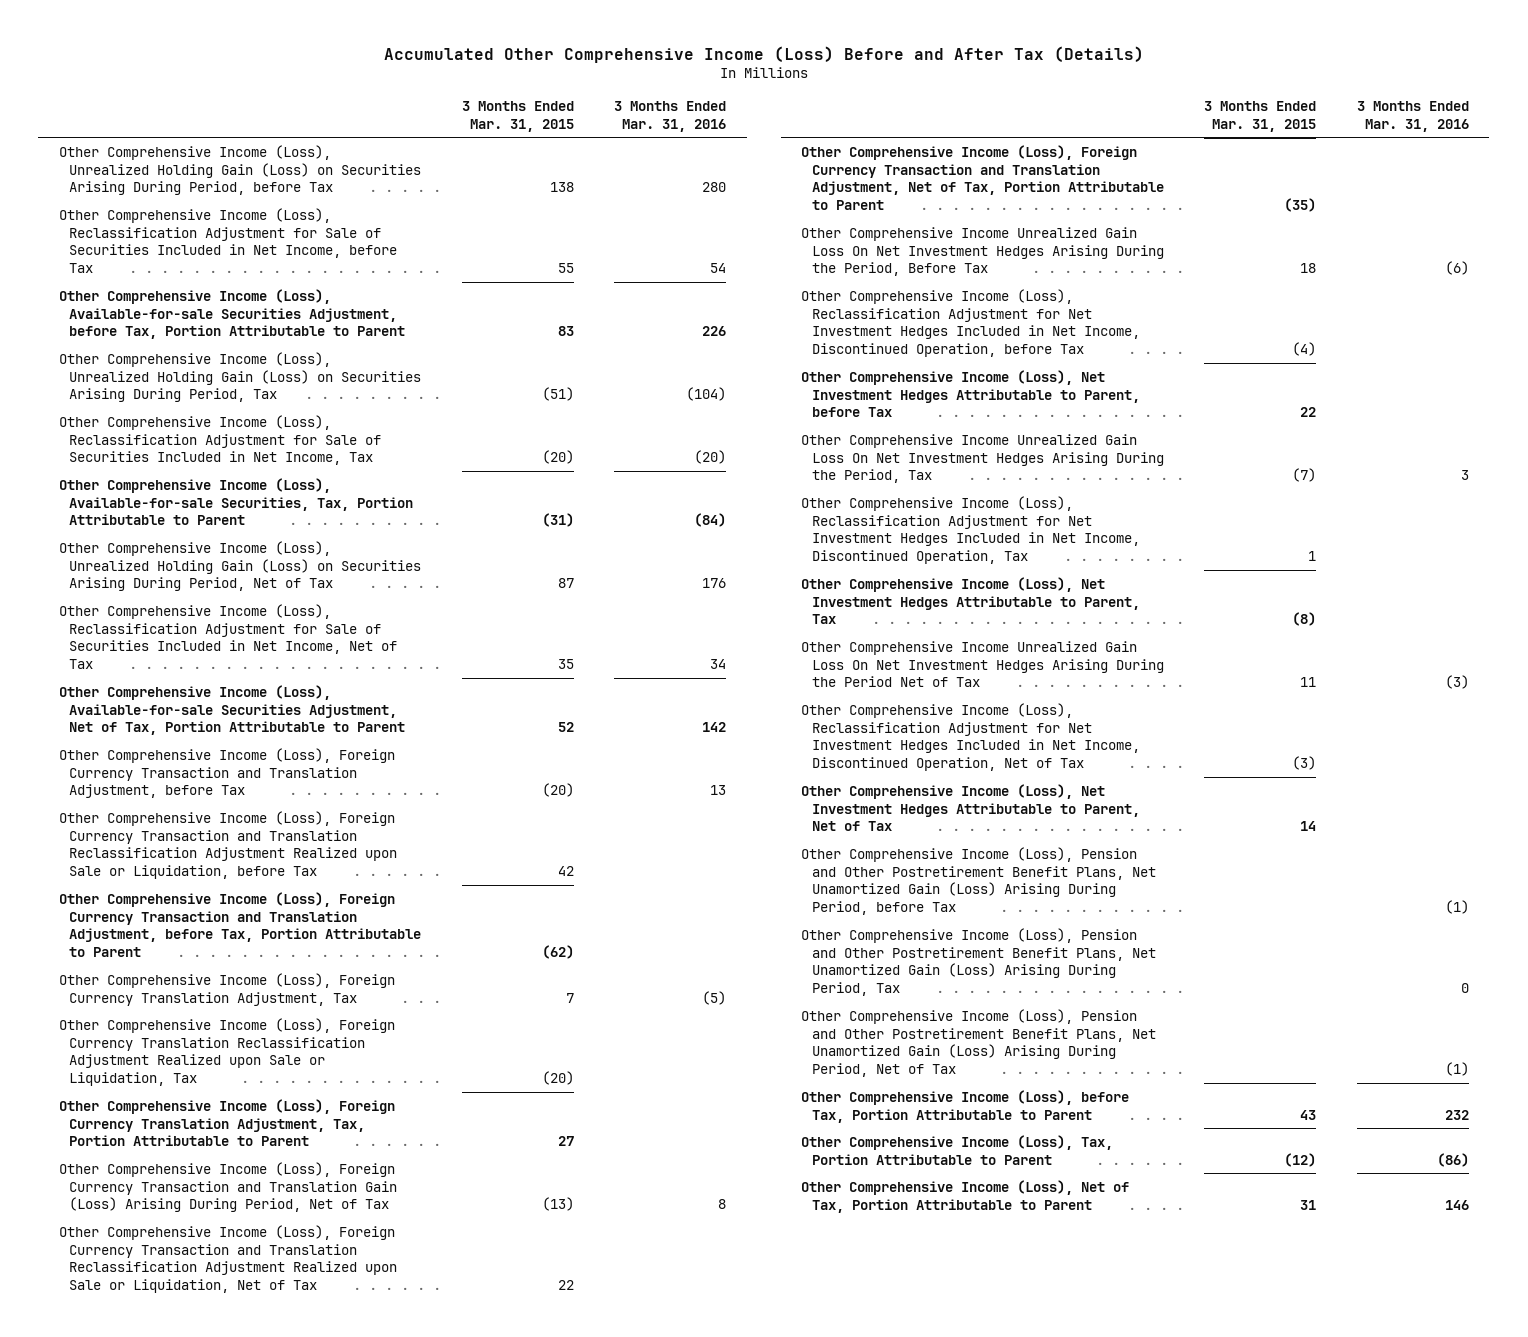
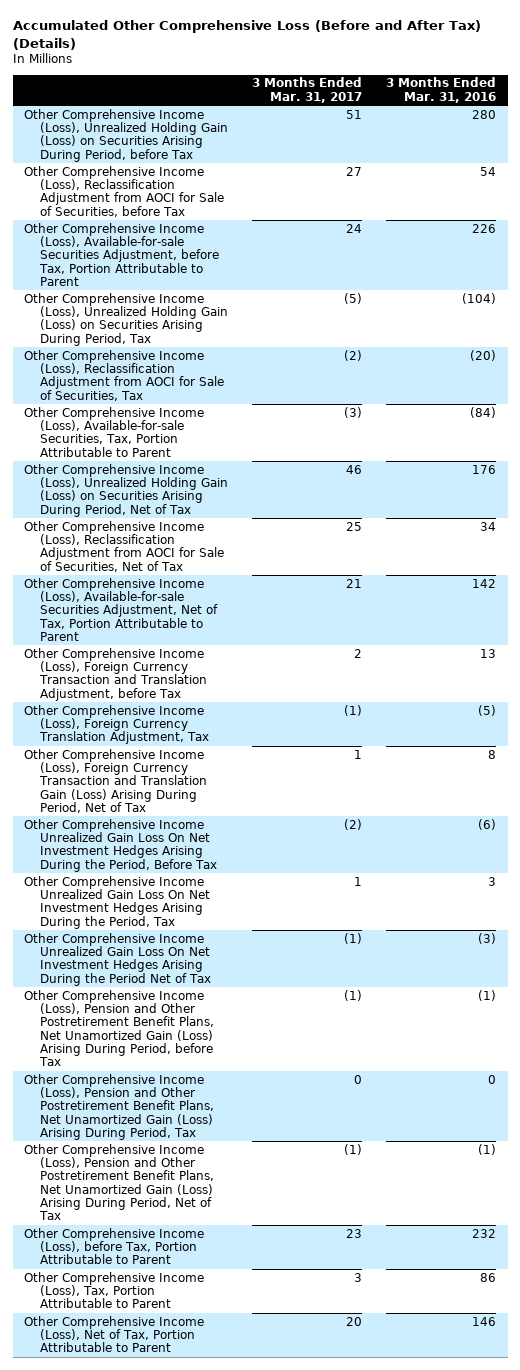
[383,45,1144,63] Accumulated Other Comprehensive Income (Loss) Before and After Tax (Details) -> [12,20,481,50] Accumulated Other Comprehensive Loss (Before and After Tax) (Details)
[461,100,574,132] 3 Months Ended Mar. 31, 2015 -> none
none -> [252,77,363,103] 3 Months Ended Mar. 31, 2017
[58,207,397,273] Other Comprehensive Income (Loss), Reclassification Adjustment for Sale of Securities Included in Net Income, before Tax -> [24,165,225,217] Other Comprehensive Income (Loss), Reclassification Adjustment from AOCI for Sale of Securities, before Tax
[58,414,381,466] Other Comprehensive Income (Loss), Reclassification Adjustment for Sale of Securities Included in Net Income, Tax -> [24,349,225,401] Other Comprehensive Income (Loss), Reclassification Adjustment from AOCI for Sale of Securities, Tax
[58,603,397,669] Other Comprehensive Income (Loss), Reclassification Adjustment for Sale of Securities Included in Net Income, Net of Tax -> [24,520,225,572] Other Comprehensive Income (Loss), Reclassification Adjustment from AOCI for Sale of Securities, Net of Tax
[58,810,397,879] Other Comprehensive Income (Loss), Foreign Currency Transaction and Translation Reclassification Adjustment Realized upon Sale or Liquidation, before Tax -> none
[58,891,421,957] Other Comprehensive Income (Loss), Foreign Currency Transaction and Translation Adjustment, before Tax, Portion Attributable to Parent -> none
[58,1017,395,1086] Other Comprehensive Income (Loss), Foreign Currency Translation Reclassification Adjustment Realized upon Sale or Liquidation, Tax -> none
[58,1098,395,1147] Other Comprehensive Income (Loss), Foreign Currency Translation Adjustment, Tax, Portion Attributable to Parent -> none
[58,1224,397,1293] Other Comprehensive Income (Loss), Foreign Currency Transaction and Translation Reclassification Adjustment Realized upon Sale or Liquidation, Net of Tax -> none
[801,144,1164,210] Other Comprehensive Income (Loss), Foreign Currency Transaction and Translation Adjustment, Net of Tax, Portion Attributable to Parent -> none
[801,288,1140,357] Other Comprehensive Income (Loss), Reclassification Adjustment for Net Investment Hedges Included in Net Income, Discontinued Operation, before Tax -> none
[801,369,1140,418] Other Comprehensive Income (Loss), Net Investment Hedges Attributable to Parent, before Tax -> none
[801,495,1140,564] Other Comprehensive Income (Loss), Reclassification Adjustment for Net Investment Hedges Included in Net Income, Discontinued Operation, Tax -> none
[801,576,1140,625] Other Comprehensive Income (Loss), Net Investment Hedges Attributable to Parent, Tax -> none
[801,702,1140,771] Other Comprehensive Income (Loss), Reclassification Adjustment for Net Investment Hedges Included in Net Income, Discontinued Operation, Net of Tax -> none
[801,783,1140,832] Other Comprehensive Income (Loss), Net Investment Hedges Attributable to Parent, Net of Tax -> none
[1436,1152,1469,1167] (86) -> [479,1272,496,1282] 86

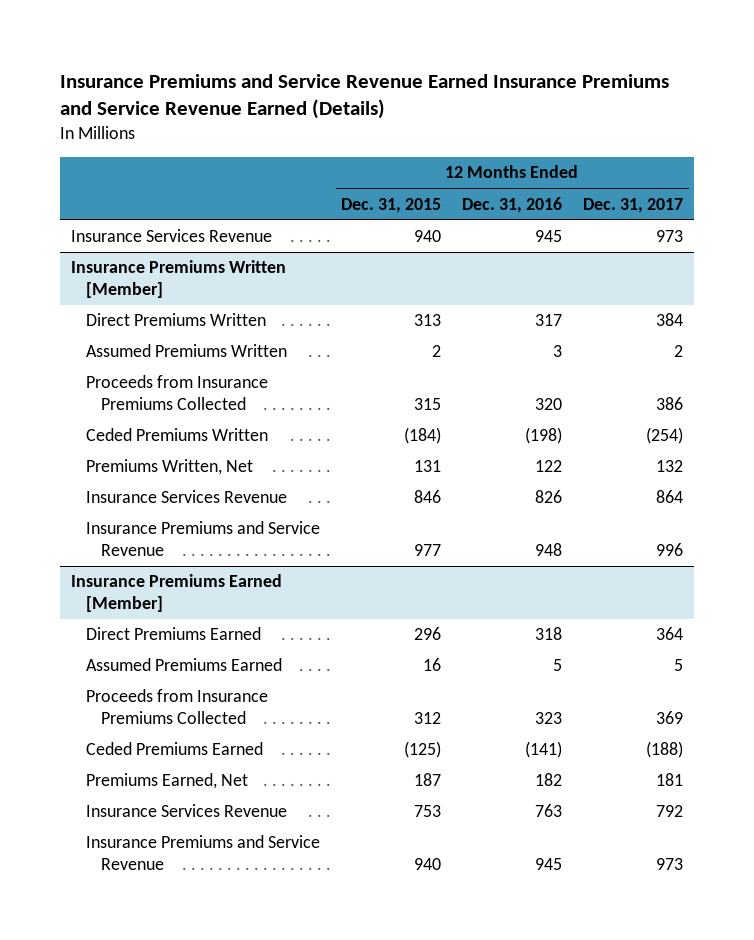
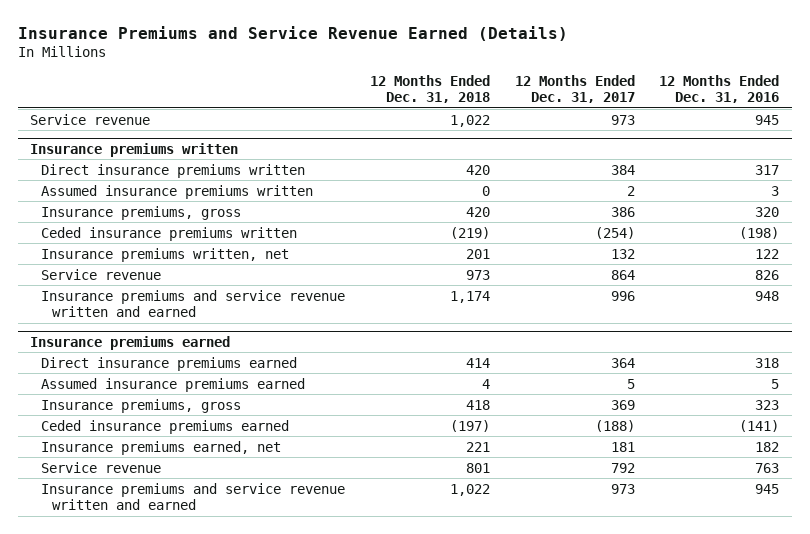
[60,73,670,120] Insurance Premiums and Service Revenue Earned Insurance Premiums and Service Revenue Earned (Details) -> [18,25,569,41] Insurance Premiums and Service Revenue Earned (Details)
[341,197,442,213] Dec. 31, 2015 -> none
none -> [370,74,491,104] 12 Months Ended Dec. 31, 2018
[70,229,272,243] Insurance Services Revenue -> [30,113,151,125] Service revenue
[70,260,286,298] Insurance Premiums Written [Member] -> [30,142,239,157] Insurance premiums written
[85,313,266,327] Direct Premiums Written -> [41,163,306,178] Direct insurance premiums written
[85,344,287,358] Assumed Premiums Written -> [41,184,314,199] Assumed insurance premiums written
[85,375,268,410] Proceeds from Insurance Premiums Collected -> [41,205,242,220] Insurance premiums, gross
[85,428,268,442] Ceded Premiums Written -> [41,226,298,241] Ceded insurance premiums written
[85,459,253,476] Premiums Written, Net -> [41,247,290,262] Insurance premiums written, net
[85,490,287,504] Insurance Services Revenue -> [41,268,162,280] Service revenue
[85,521,320,556] Insurance Premiums and Service Revenue -> [41,289,346,317] Insurance premiums and service revenue written and earned
[70,574,282,612] Insurance Premiums Earned [Member] -> [30,335,231,350] Insurance premiums earned
[85,627,261,641] Direct Premiums Earned -> [41,356,298,371] Direct insurance premiums earned
[85,658,282,672] Assumed Premiums Earned -> [41,377,306,392] Assumed insurance premiums earned
[85,689,268,724] Proceeds from Insurance Premiums Collected -> [41,398,242,413] Insurance premiums, gross
[85,742,263,756] Ceded Premiums Earned -> [41,419,290,434] Ceded insurance premiums earned
[85,773,248,790] Premiums Earned, Net -> [41,440,282,455] Insurance premiums earned, net
[85,804,287,818] Insurance Services Revenue -> [41,461,162,473] Service revenue
[85,835,320,870] Insurance Premiums and Service Revenue -> [41,482,346,510] Insurance premiums and service revenue written and earned

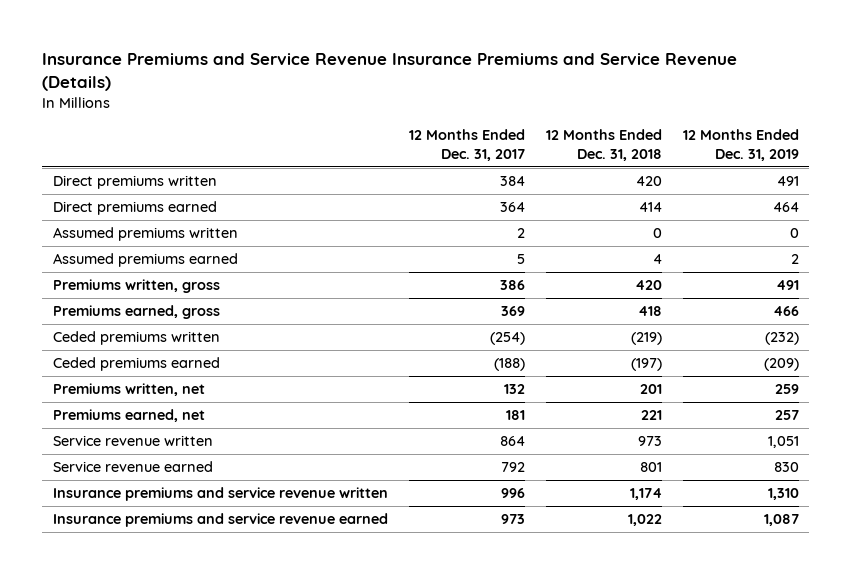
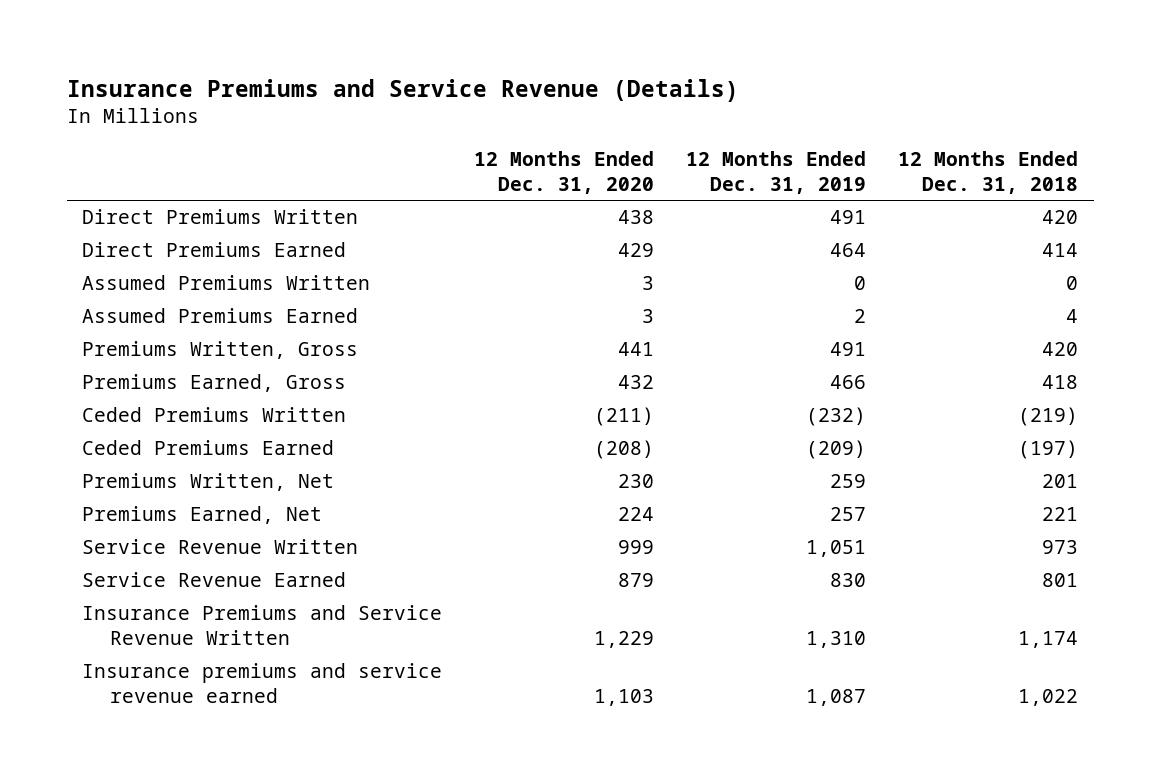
[42,53,738,91] Insurance Premiums and Service Revenue Insurance Premiums and Service Revenue (Details) -> [66,78,739,102] Insurance Premiums and Service Revenue (Details)
[408,129,525,161] 12 Months Ended Dec. 31, 2017 -> none
none -> [474,150,655,194] 12 Months Ended Dec. 31, 2020
[52,175,217,190] Direct premiums written -> [82,209,359,225] Direct Premiums Written
[52,201,217,216] Direct premiums earned -> [82,242,347,258] Direct Premiums Earned
[52,227,238,242] Assumed premiums written -> [82,275,371,291] Assumed Premiums Written
[52,253,238,268] Assumed premiums earned -> [82,308,359,324] Assumed Premiums Earned
[52,279,220,294] Premiums written, gross -> [82,341,359,360] Premiums Written, Gross
[52,305,220,320] Premiums earned, gross -> [82,374,347,393] Premiums Earned, Gross
[52,331,220,346] Ceded premiums written -> [82,407,347,423] Ceded Premiums Written
[52,357,220,372] Ceded premiums earned -> [82,440,335,456] Ceded Premiums Earned
[52,383,205,397] Premiums written, net -> [82,473,335,492] Premiums Written, Net
[52,409,205,423] Premiums earned, net -> [82,506,323,525] Premiums Earned, Net
[52,435,213,447] Service revenue written -> [82,539,359,555] Service Revenue Written
[52,461,213,473] Service revenue earned -> [82,572,347,588] Service Revenue Earned
[52,487,388,502] Insurance premiums and service revenue written -> [82,605,443,646] Insurance Premiums and Service Revenue Written

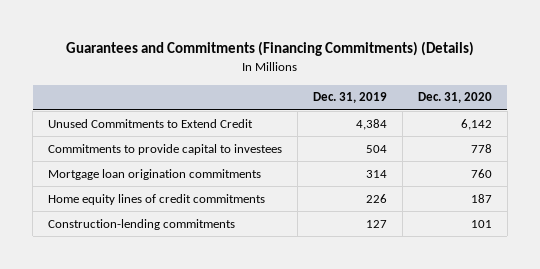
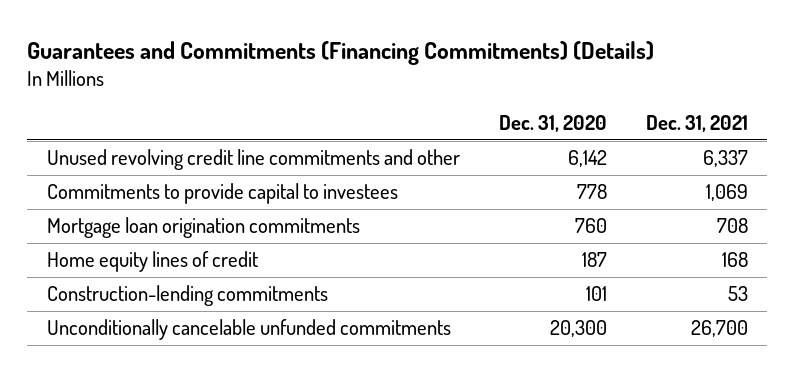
[313,92,388,104] Dec. 31, 2019 -> none
none -> [645,115,748,133] Dec. 31, 2021
[48,118,254,128] Unused Commitments to Extend Credit -> [46,149,460,171] Unused revolving credit line commitments and other
[48,193,266,205] Home equity lines of credit commitments -> [46,251,258,273] Home equity lines of credit
none -> [46,319,451,341] Unconditionally cancelable unfunded commitments

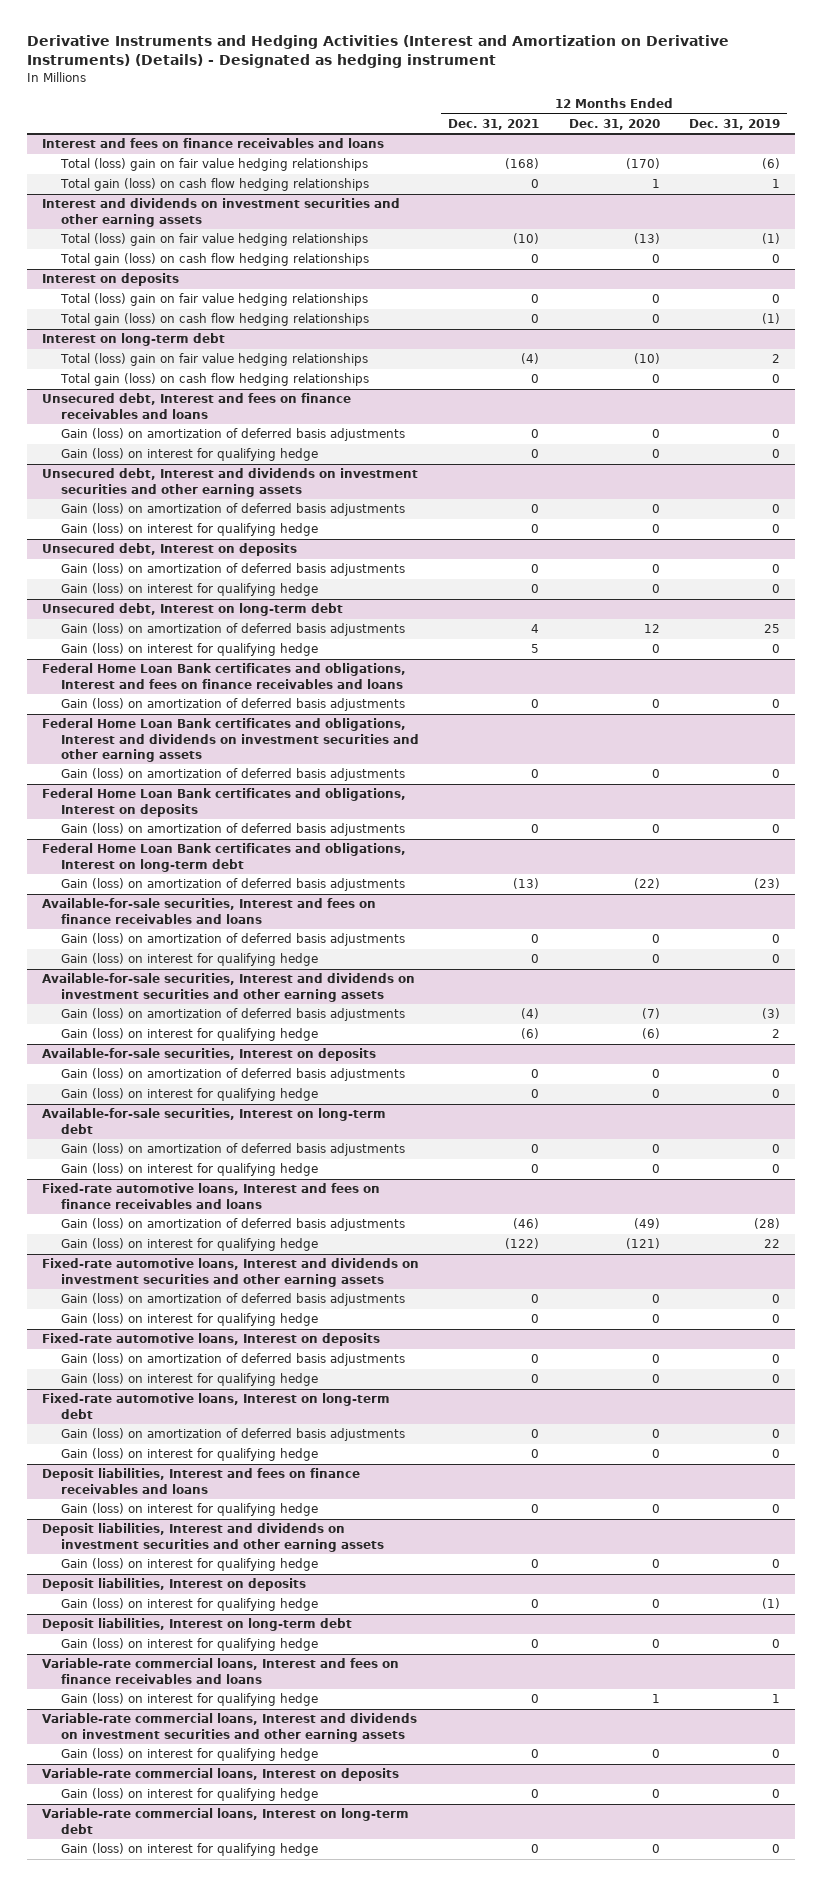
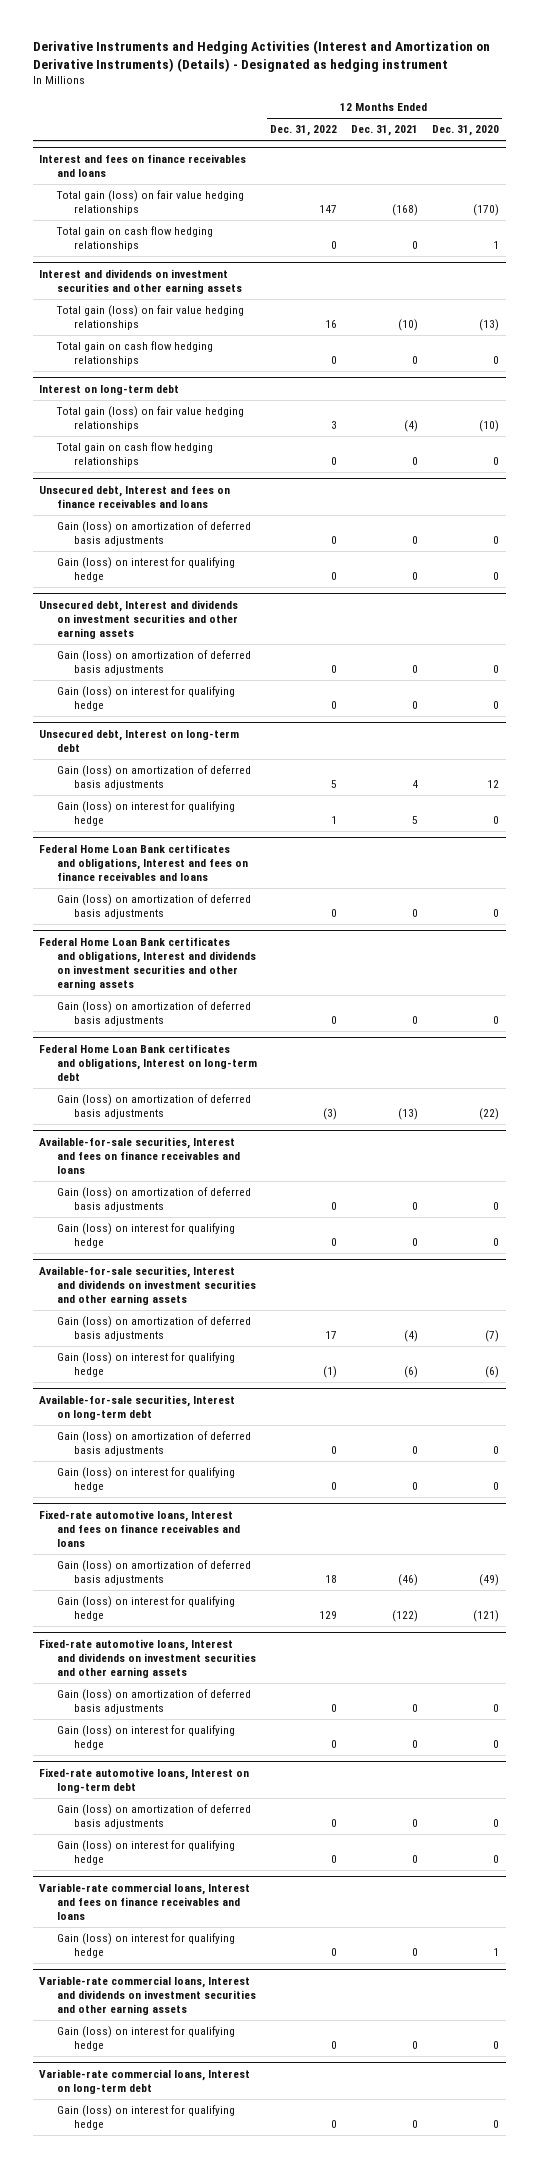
[689,118,781,130] Dec. 31, 2019 -> none
none -> [270,125,338,137] Dec. 31, 2022
[59,158,368,172] Total (loss) gain on fair value hedging relationships -> [55,190,244,216] Total gain (loss) on fair value hedging relationships
[59,178,369,192] Total gain (loss) on cash flow hedging relationships -> [55,226,213,252] Total gain on cash flow hedging relationships
[42,273,180,287] Interest on deposits -> none
[59,293,368,307] Total (loss) gain on fair value hedging relationships -> none
[59,313,369,327] Total gain (loss) on cash flow hedging relationships -> none
[59,233,368,247] Total (loss) gain on fair value hedging relationships -> [55,305,244,331] Total gain (loss) on fair value hedging relationships
[59,253,369,267] Total gain (loss) on cash flow hedging relationships -> [55,341,213,367] Total gain on cash flow hedging relationships
[59,353,368,367] Total (loss) gain on fair value hedging relationships -> [55,406,244,432] Total gain (loss) on fair value hedging relationships
[59,373,369,387] Total gain (loss) on cash flow hedging relationships -> [55,442,213,468] Total gain on cash flow hedging relationships
[42,543,298,557] Unsecured debt, Interest on deposits -> none
[60,563,405,577] Gain (loss) on amortization of deferred basis adjustments -> none
[60,583,318,597] Gain (loss) on interest for qualifying hedge -> none
[42,788,407,817] Federal Home Loan Bank certificates and obligations, Interest on deposits -> none
[60,823,405,837] Gain (loss) on amortization of deferred basis adjustments -> none
[42,1048,377,1062] Available-for-sale securities, Interest on deposits -> none
[60,1068,405,1082] Gain (loss) on amortization of deferred basis adjustments -> none
[60,1088,318,1102] Gain (loss) on interest for qualifying hedge -> none
[42,1333,381,1347] Fixed-rate automotive loans, Interest on deposits -> none
[60,1353,405,1367] Gain (loss) on amortization of deferred basis adjustments -> none
[60,1373,318,1387] Gain (loss) on interest for qualifying hedge -> none
[42,1468,361,1494] Deposit liabilities, Interest and fees on finance receivables and loans -> none
[60,1503,318,1517] Gain (loss) on interest for qualifying hedge -> none
[42,1523,384,1552] Deposit liabilities, Interest and dividends on investment securities and other earning assets -> none
[60,1558,318,1572] Gain (loss) on interest for qualifying hedge -> none
[42,1578,307,1592] Deposit liabilities, Interest on deposits -> none
[60,1598,318,1612] Gain (loss) on interest for qualifying hedge -> none
[42,1618,353,1632] Deposit liabilities, Interest on long-term debt -> none
[60,1638,318,1652] Gain (loss) on interest for qualifying hedge -> none
[42,1768,400,1782] Variable-rate commercial loans, Interest on deposits -> none
[60,1788,318,1802] Gain (loss) on interest for qualifying hedge -> none

